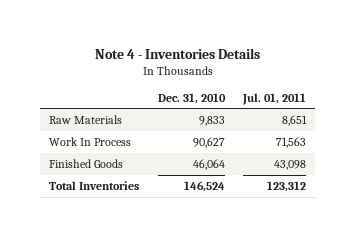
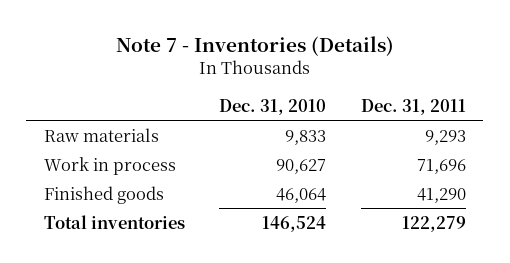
[94,47,260,59] Note 4 - Inventories Details -> [115,36,394,57] Note 7 - Inventories (Details)
[242,92,307,105] Jul. 01, 2011 -> none
none -> [361,98,467,115] Dec. 31, 2011
[49,114,123,124] Raw Materials -> [43,127,159,142] Raw materials
[49,136,132,146] Work In Process -> [43,156,176,175] Work in process
[49,158,124,168] Finished Goods -> [43,185,164,204] Finished goods
[49,180,140,190] Total Inventories -> [43,214,185,229] Total inventories

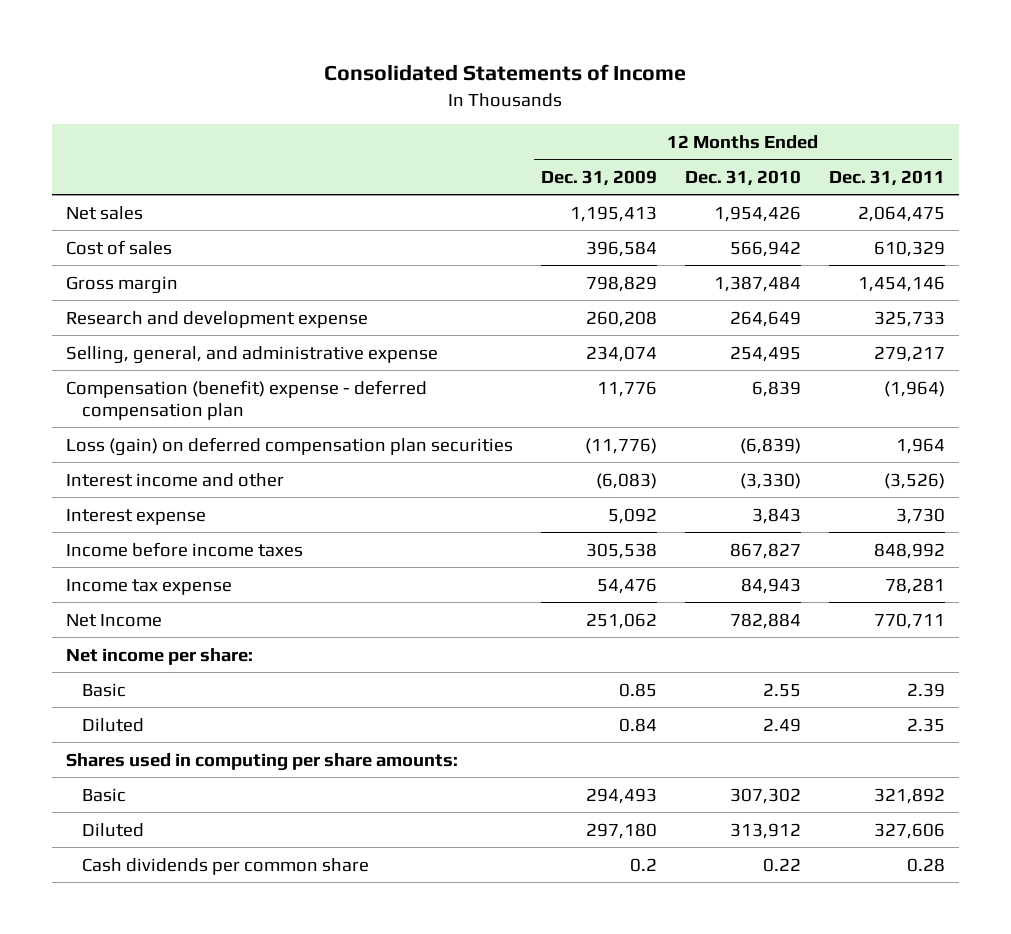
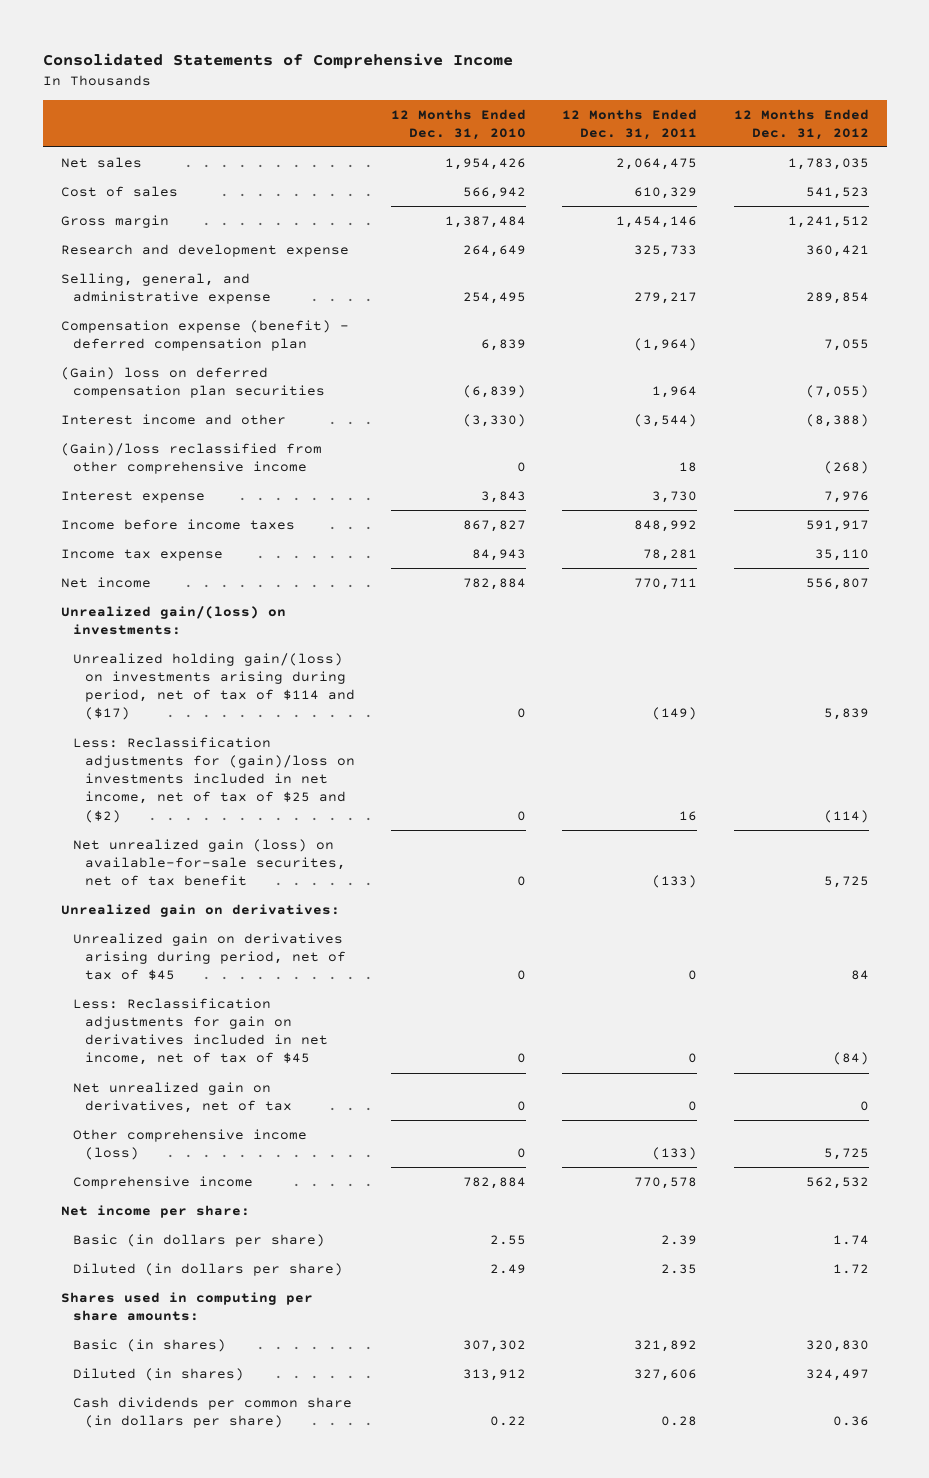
[324,64,687,82] Consolidated Statements of Income -> [42,53,513,70] Consolidated Statements of Comprehensive Income
[540,169,657,186] Dec. 31, 2009 -> none
none -> [733,108,869,140] 12 Months Ended Dec. 31, 2012
[65,379,427,420] Compensation (benefit) expense - deferred compensation plan -> [60,319,349,351] Compensation expense (benefit) - deferred compensation plan
[65,436,513,456] Loss (gain) on deferred compensation plan securities -> [60,366,325,398] (Gain) loss on deferred compensation plan securities
[884,472,946,489] (3,526) -> [634,413,698,427] (3,544)
none -> [60,442,322,474] (Gain)/loss reclassified from other comprehensive income
[65,613,162,627] Net Income -> [60,576,151,588] Net income
none -> [60,605,286,635] Unrealized gain/(loss) on investments:
none -> [72,652,356,721] Unrealized holding gain/(loss) on investments arising during period, net of tax of $114 and ($17)
none -> [72,736,356,823] Less: Reclassification adjustments for (gain)/loss on investments included in net income, net of tax of $25 and ($2)
none -> [72,838,347,887] Net unrealized gain (loss) on available-for-sale securites, net of tax benefit
none -> [60,903,340,917] Unrealized gain on derivatives:
none -> [72,932,347,981] Unrealized gain on derivatives arising during period, net of tax of $45
none -> [72,997,329,1066] Less: Reclassification adjustments for gain on derivatives included in net income, net of tax of $45
none -> [72,1081,293,1113] Net unrealized gain on derivatives, net of tax
none -> [72,1128,307,1160] Other comprehensive income (loss)
none -> [72,1175,253,1189] Comprehensive income
[82,682,127,697] Basic -> [72,1233,325,1247] Basic (in dollars per share)
[82,717,145,732] Diluted -> [72,1262,343,1276] Diluted (in dollars per share)
[82,787,127,802] Basic -> [72,1338,226,1352] Basic (in shares)
[82,822,145,837] Diluted -> [72,1367,244,1381] Diluted (in shares)
[82,857,370,875] Cash dividends per common share -> [72,1396,352,1428] Cash dividends per common share (in dollars per share)

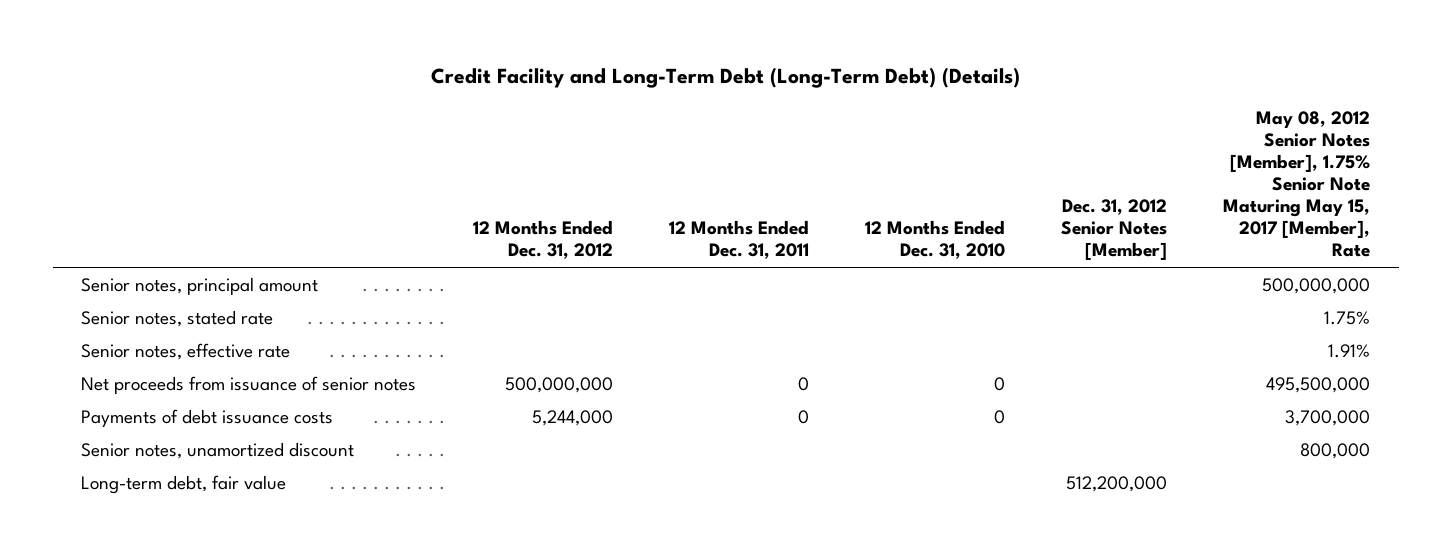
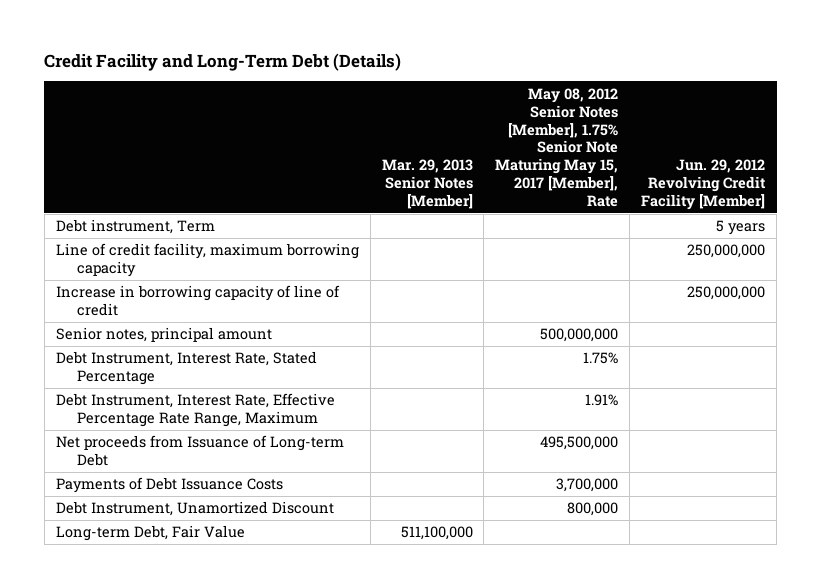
[430,66,1020,88] Credit Facility and Long-Term Debt (Long-Term Debt) (Details) -> [44,52,402,71] Credit Facility and Long-Term Debt (Details)
[472,220,613,260] 12 Months Ended Dec. 31, 2012 -> none
[668,220,809,260] 12 Months Ended Dec. 31, 2011 -> none
[865,220,1006,260] 12 Months Ended Dec. 31, 2010 -> none
[1061,199,1168,261] Dec. 31, 2012 Senior Notes [Member] -> none
none -> [381,159,473,210] Mar. 29, 2013 Senior Notes [Member]
none -> [641,159,767,211] Jun. 29, 2012 Revolving Credit Facility [Member]
none -> [55,219,215,235] Debt instrument, Term
none -> [55,243,359,278] Line of credit facility, maximum borrowing capacity
none -> [55,285,340,317] Increase in borrowing capacity of line of credit
[81,309,274,327] Senior notes, stated rate -> [55,351,317,386] Debt Instrument, Interest Rate, Stated Percentage
[81,342,291,360] Senior notes, effective rate -> [55,393,335,428] Debt Instrument, Interest Rate, Effective Percentage Rate Range, Maximum
[81,375,417,394] Net proceeds from issuance of senior notes -> [55,435,344,467] Net proceeds from Issuance of Long-term Debt
[81,408,334,427] Payments of debt issuance costs -> [55,477,283,494] Payments of Debt Issuance Costs
[81,441,355,459] Senior notes, unamortized discount -> [55,501,334,517] Debt Instrument, Unamortized Discount
[81,474,287,494] Long-term debt, fair value -> [55,525,245,542] Long-term Debt, Fair Value

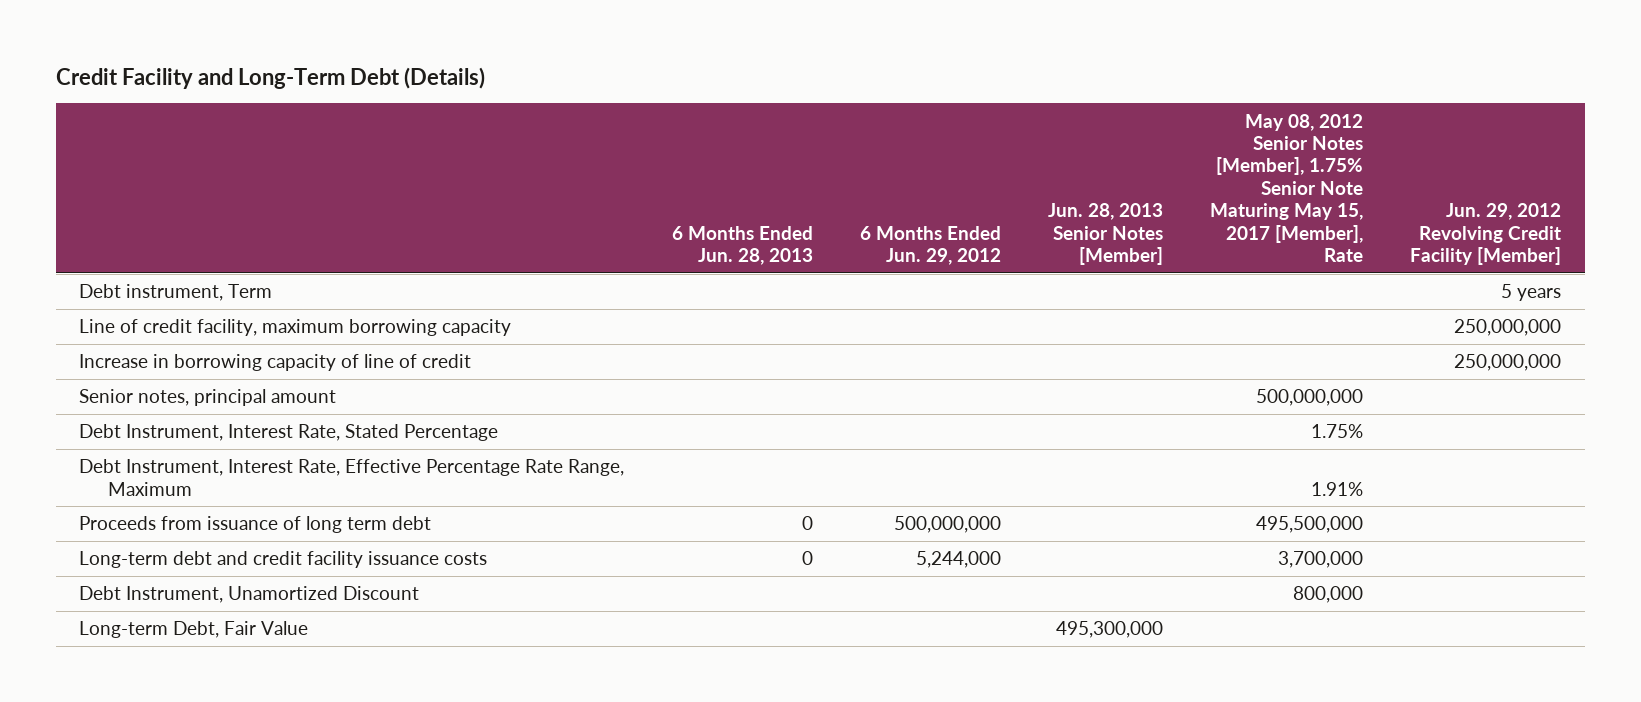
[381,159,473,210] Mar. 29, 2013 Senior Notes [Member] -> none
none -> [671,225,813,265] 6 Months Ended Jun. 28, 2013
none -> [859,225,1001,265] 6 Months Ended Jun. 29, 2012
none -> [1047,203,1163,265] Jun. 28, 2013 Senior Notes [Member]
[55,435,344,467] Net proceeds from Issuance of Long-term Debt -> [79,516,432,534] Proceeds from issuance of long term debt
[55,477,283,494] Payments of Debt Issuance Costs -> [79,551,488,569] Long-term debt and credit facility issuance costs

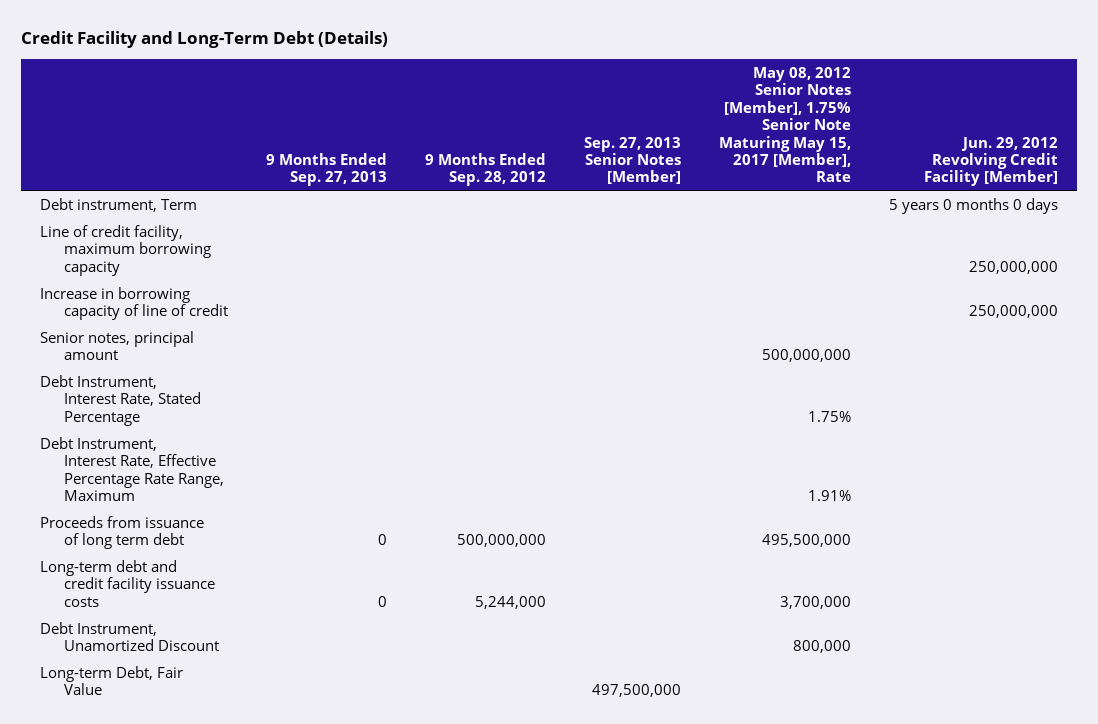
[671,225,813,265] 6 Months Ended Jun. 28, 2013 -> none
[859,225,1001,265] 6 Months Ended Jun. 29, 2012 -> none
[1047,203,1163,265] Jun. 28, 2013 Senior Notes [Member] -> none
none -> [265,152,387,187] 9 Months Ended Sep. 27, 2013
none -> [424,152,546,187] 9 Months Ended Sep. 28, 2012
none -> [583,136,681,185] Sep. 27, 2013 Senior Notes [Member]
[1501,284,1562,302] 5 years -> [889,197,1059,214] 5 years 0 months 0 days

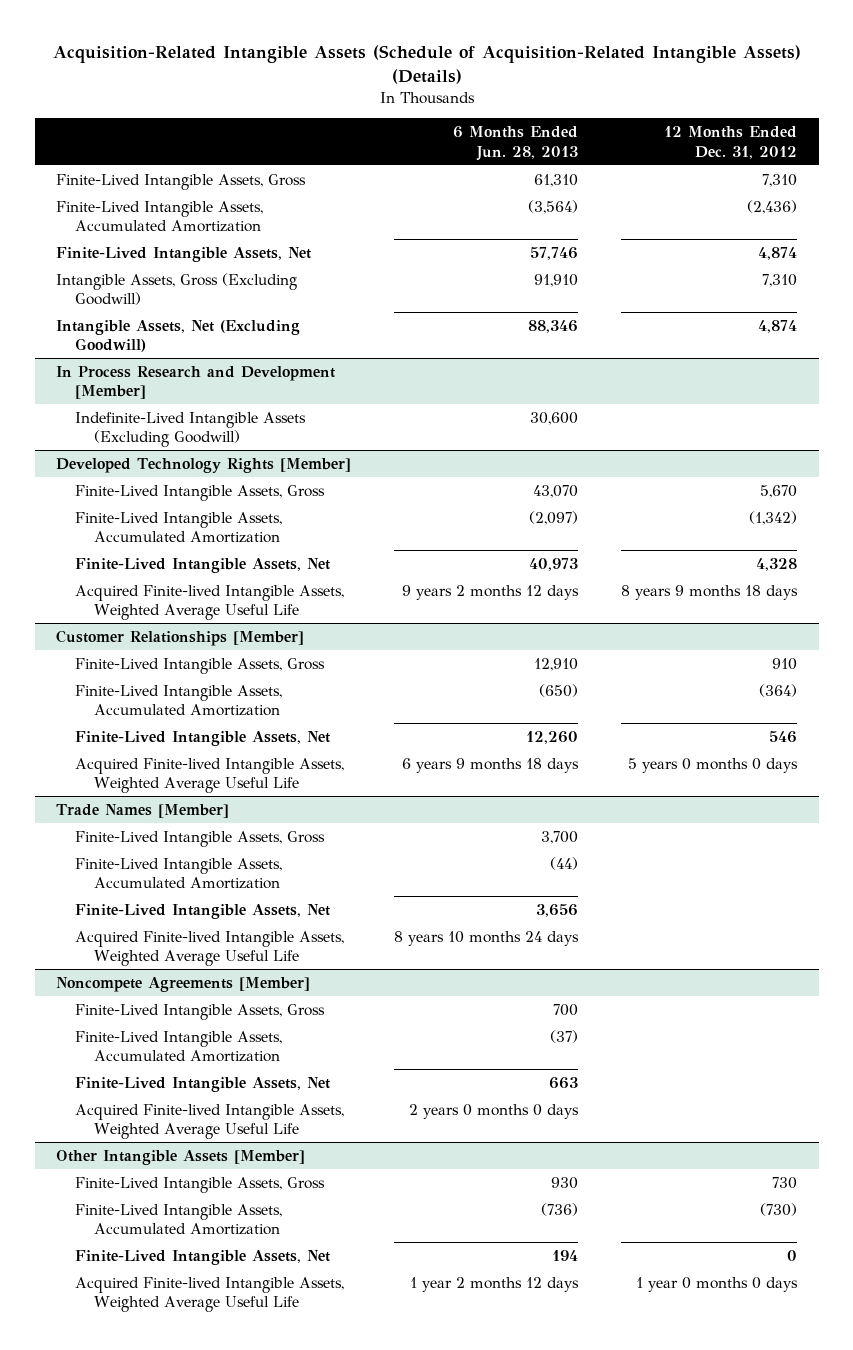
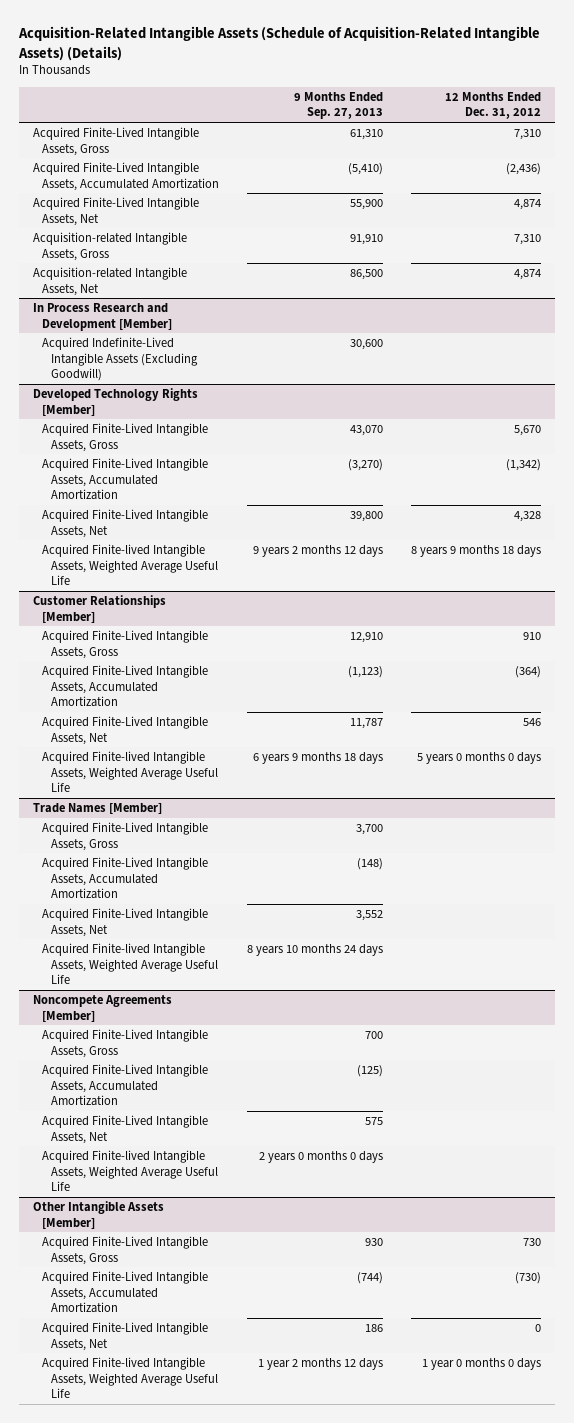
[453,126,579,161] 6 Months Ended Jun. 28, 2013 -> none
none -> [294,92,384,120] 9 Months Ended Sep. 27, 2013
[56,173,307,190] Finite-Lived Intangible Assets, Gross -> [32,127,199,156] Acquired Finite-Lived Intangible Assets, Gross
[56,200,264,233] Finite-Lived Intangible Assets, Accumulated Amortization -> [32,162,220,191] Acquired Finite-Lived Intangible Assets, Accumulated Amortization
[56,246,312,262] Finite-Lived Intangible Assets, Net -> [32,197,199,226] Acquired Finite-Lived Intangible Assets, Net
[56,272,298,306] Intangible Assets, Gross (Excluding Goodwill) -> [32,232,187,261] Acquisition-related Intangible Assets, Gross
[56,319,301,353] Intangible Assets, Net (Excluding Goodwill) -> [32,267,187,296] Acquisition-related Intangible Assets, Net
[75,411,307,448] Indefinite-Lived Intangible Assets (Excluding Goodwill) -> [42,337,199,381] Acquired Indefinite-Lived Intangible Assets (Excluding Goodwill)
[75,484,326,501] Finite-Lived Intangible Assets, Gross -> [42,423,209,452] Acquired Finite-Lived Intangible Assets, Gross
[75,511,283,544] Finite-Lived Intangible Assets, Accumulated Amortization -> [42,458,209,500] Acquired Finite-Lived Intangible Assets, Accumulated Amortization
[75,557,331,573] Finite-Lived Intangible Assets, Net -> [42,509,209,538] Acquired Finite-Lived Intangible Assets, Net
[75,657,326,674] Finite-Lived Intangible Assets, Gross -> [42,630,209,659] Acquired Finite-Lived Intangible Assets, Gross
[75,684,283,717] Finite-Lived Intangible Assets, Accumulated Amortization -> [42,665,209,707] Acquired Finite-Lived Intangible Assets, Accumulated Amortization
[75,730,331,746] Finite-Lived Intangible Assets, Net -> [42,716,209,745] Acquired Finite-Lived Intangible Assets, Net
[75,830,326,847] Finite-Lived Intangible Assets, Gross -> [42,822,209,851] Acquired Finite-Lived Intangible Assets, Gross
[75,857,283,890] Finite-Lived Intangible Assets, Accumulated Amortization -> [42,857,209,899] Acquired Finite-Lived Intangible Assets, Accumulated Amortization
[75,903,331,919] Finite-Lived Intangible Assets, Net -> [42,908,209,937] Acquired Finite-Lived Intangible Assets, Net
[75,1003,326,1020] Finite-Lived Intangible Assets, Gross -> [42,1029,209,1058] Acquired Finite-Lived Intangible Assets, Gross
[75,1030,283,1063] Finite-Lived Intangible Assets, Accumulated Amortization -> [42,1064,209,1106] Acquired Finite-Lived Intangible Assets, Accumulated Amortization
[75,1076,331,1092] Finite-Lived Intangible Assets, Net -> [42,1115,209,1144] Acquired Finite-Lived Intangible Assets, Net
[75,1176,326,1193] Finite-Lived Intangible Assets, Gross -> [42,1236,209,1265] Acquired Finite-Lived Intangible Assets, Gross
[75,1203,283,1236] Finite-Lived Intangible Assets, Accumulated Amortization -> [42,1271,209,1313] Acquired Finite-Lived Intangible Assets, Accumulated Amortization
[75,1249,331,1265] Finite-Lived Intangible Assets, Net -> [42,1322,209,1351] Acquired Finite-Lived Intangible Assets, Net

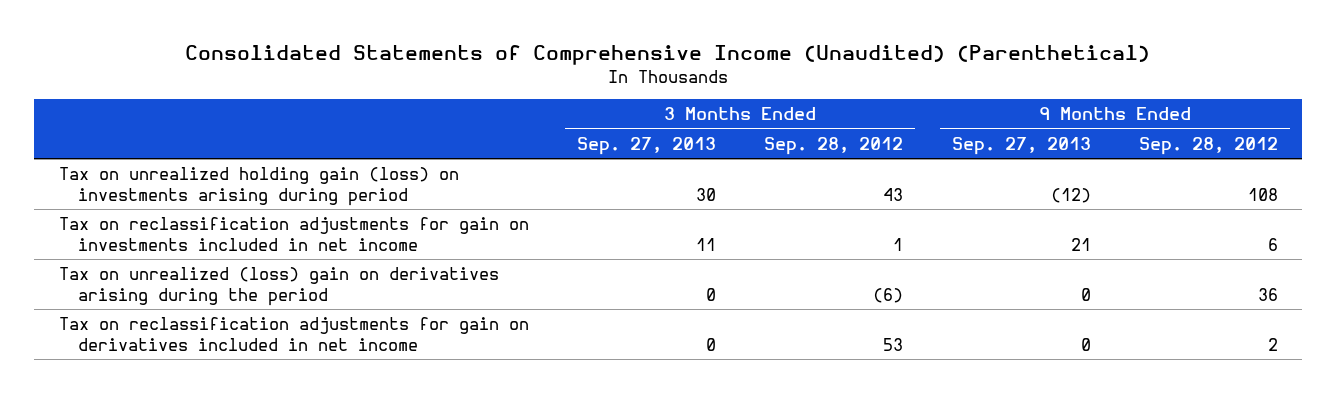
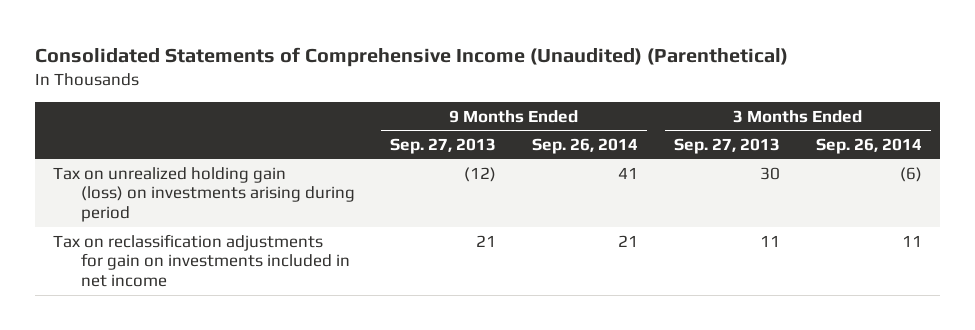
[764,136,904,155] Sep. 28, 2012 -> none
[1139,136,1279,155] Sep. 28, 2012 -> none
none -> [532,137,639,154] Sep. 26, 2014
none -> [815,137,922,154] Sep. 26, 2014
[58,267,499,306] Tax on unrealized (loss) gain on derivatives arising during the period -> none
[58,317,529,351] Tax on reclassification adjustments for gain on derivatives included in net income -> none

